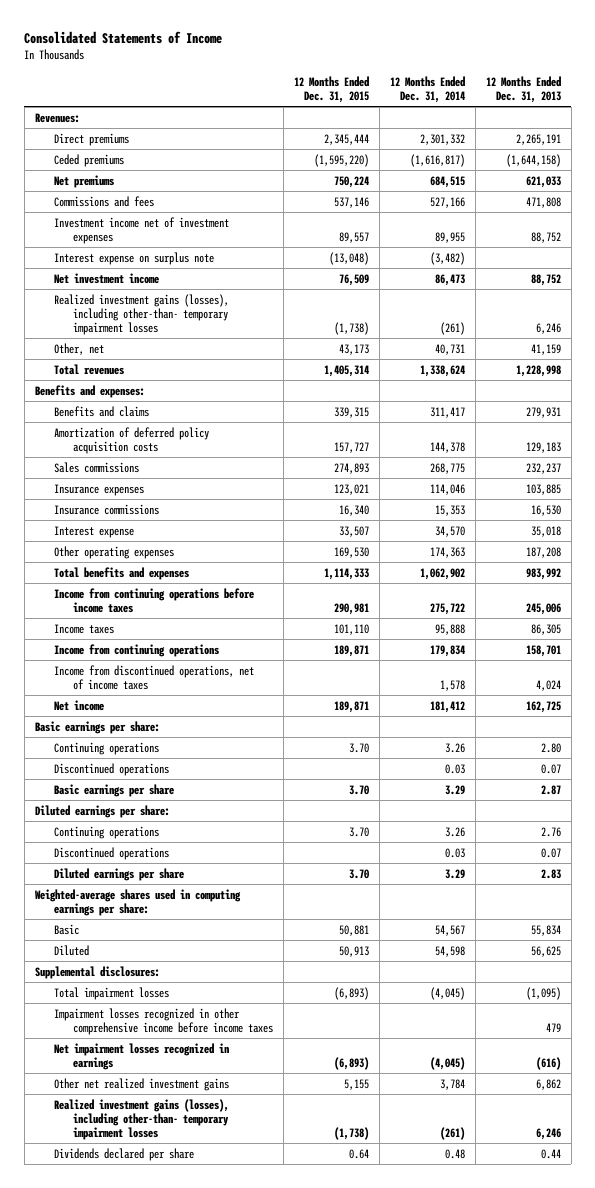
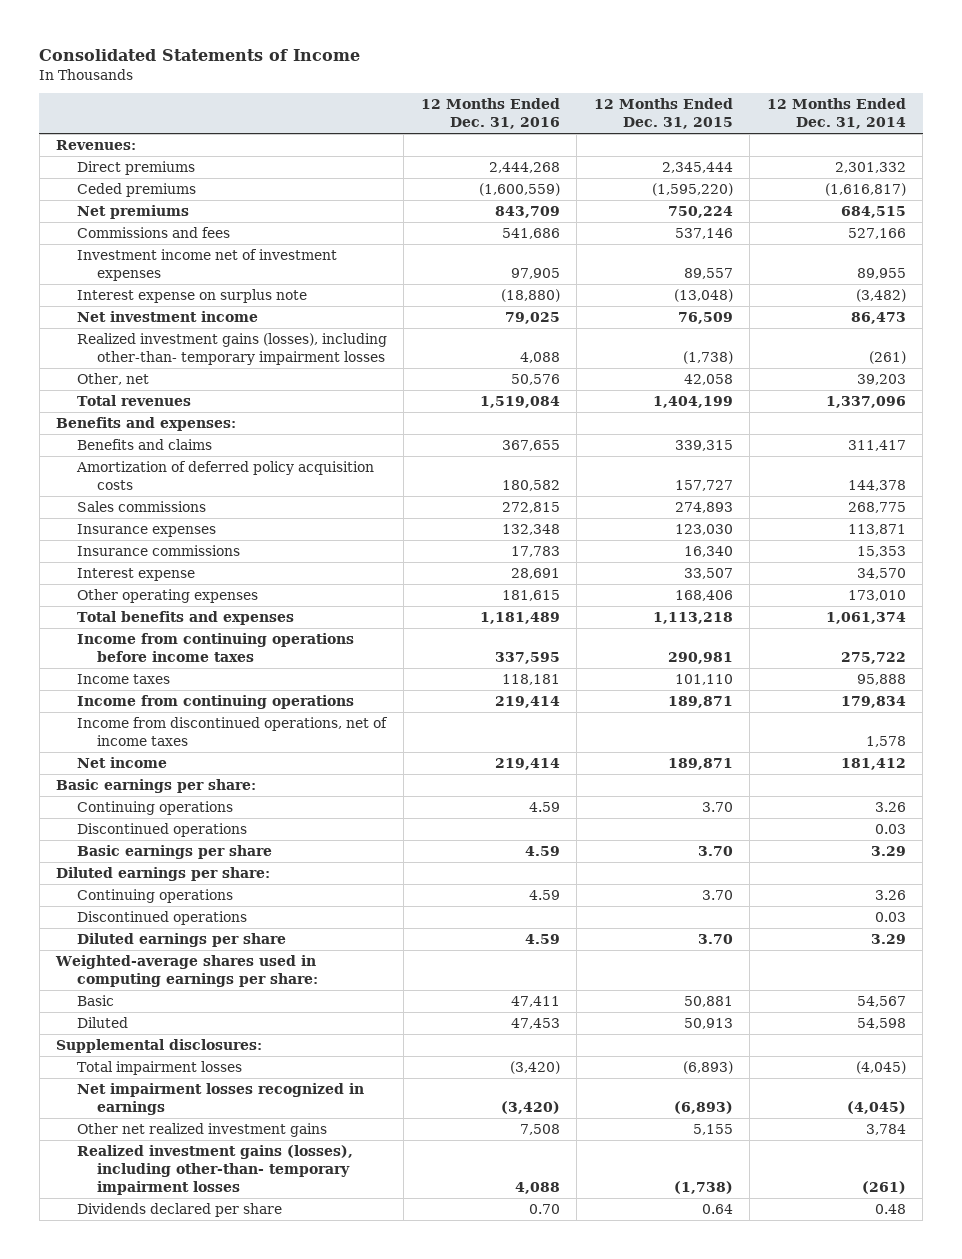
[485,76,561,103] 12 Months Ended Dec. 31, 2013 -> none
none -> [420,98,560,130] 12 Months Ended Dec. 31, 2016
[338,343,369,355] 43,173 -> [683,373,733,385] 42,058
[434,343,465,355] 40,731 -> [856,373,906,385] 39,203
[323,364,369,377] 1,405,314 -> [652,395,733,408] 1,404,199
[419,364,465,377] 1,338,624 -> [825,395,906,408] 1,337,096
[333,483,369,495] 123,021 -> [674,523,733,535] 123,030
[429,483,465,495] 114,046 -> [847,523,906,535] 113,871
[333,546,369,558] 169,530 -> [674,589,733,601] 168,406
[429,546,465,558] 174,363 -> [847,589,906,601] 173,010
[323,567,369,580] 1,114,333 -> [652,611,733,624] 1,113,218
[419,567,465,580] 1,062,902 -> [825,611,906,624] 1,061,374
[53,1007,273,1035] Impairment losses recognized in other comprehensive income before income taxes -> none

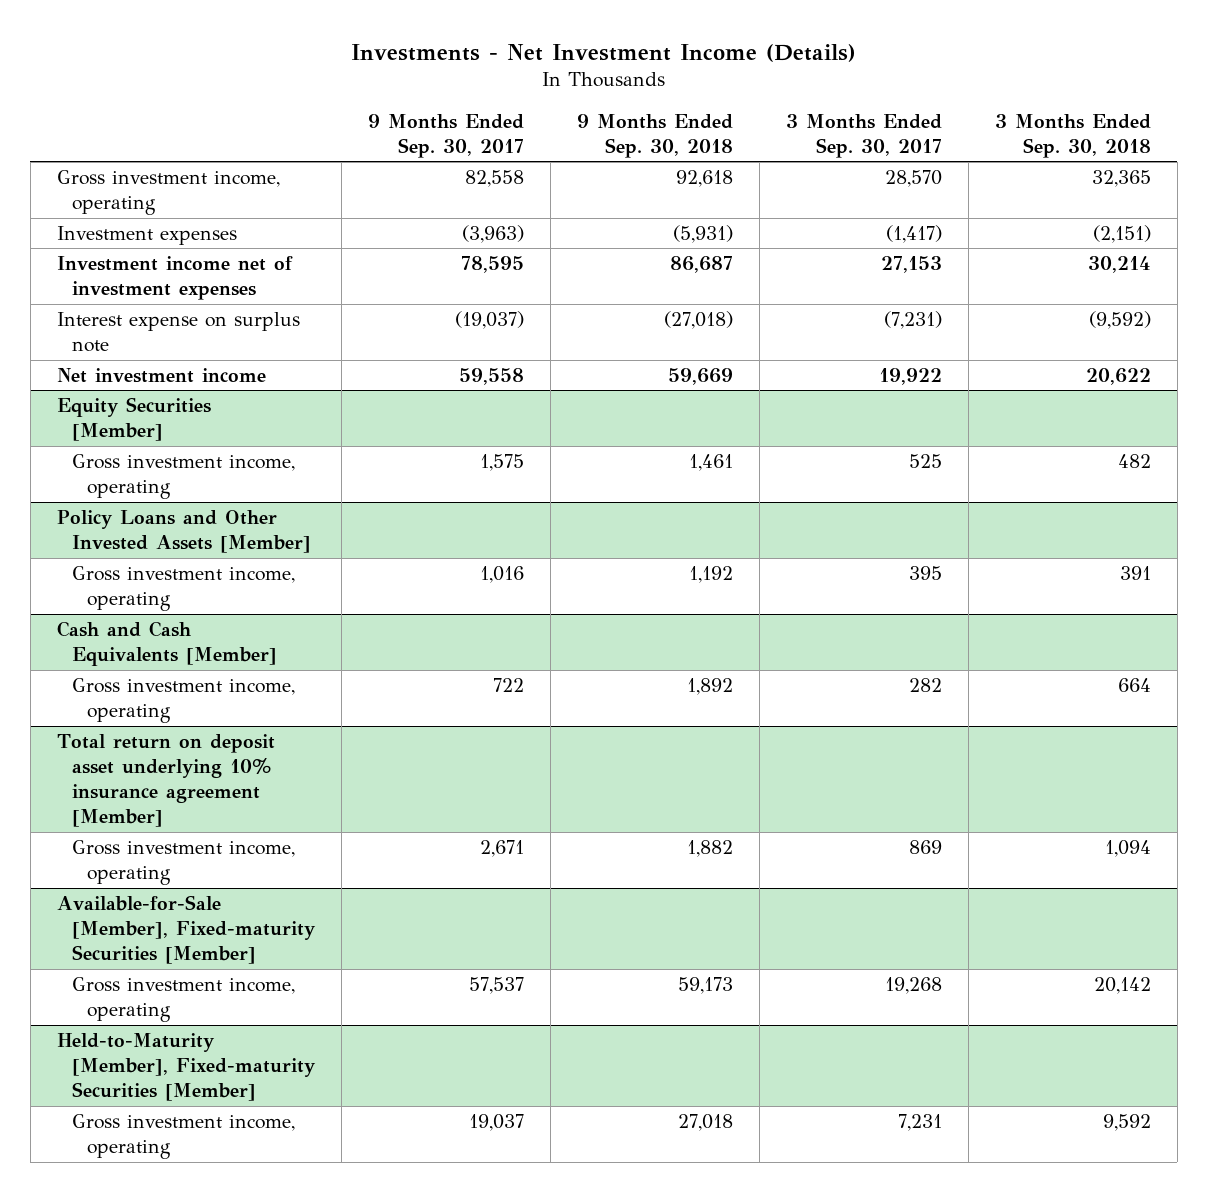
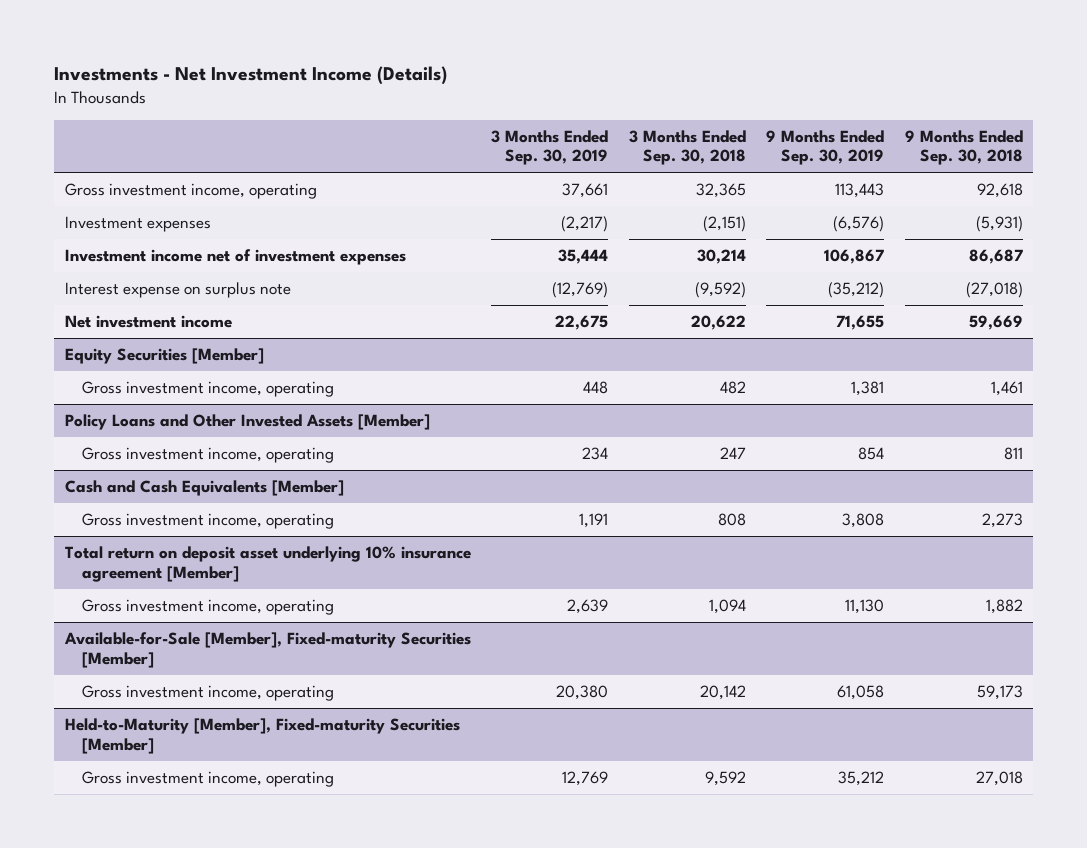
[367,113,524,158] 9 Months Ended Sep. 30, 2017 -> none
[785,113,942,158] 3 Months Ended Sep. 30, 2017 -> none
none -> [491,129,609,166] 3 Months Ended Sep. 30, 2019
none -> [766,129,885,166] 9 Months Ended Sep. 30, 2019
[688,565,733,583] 1,192 -> [1003,446,1023,460] 811
[1119,565,1151,580] 391 -> [719,446,746,459] 247
[686,677,733,695] 1,892 -> [981,512,1023,528] 2,273
[1117,677,1151,692] 664 -> [717,512,746,526] 808

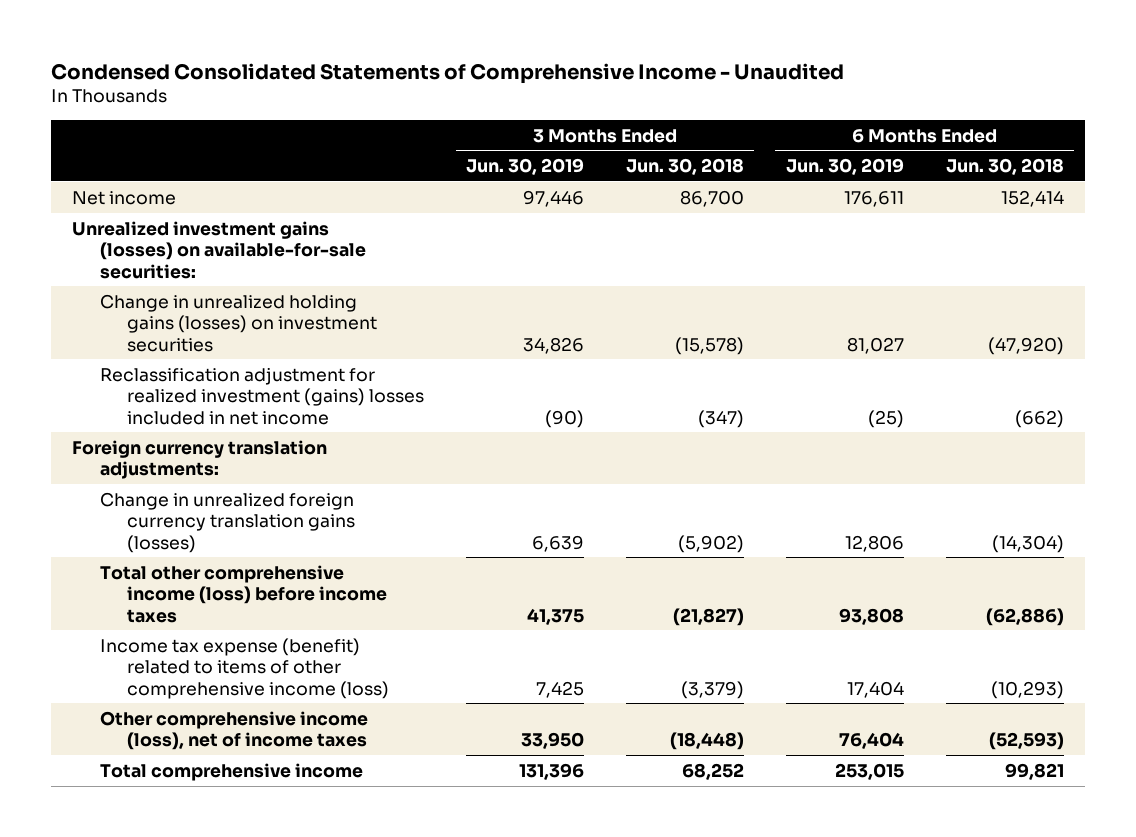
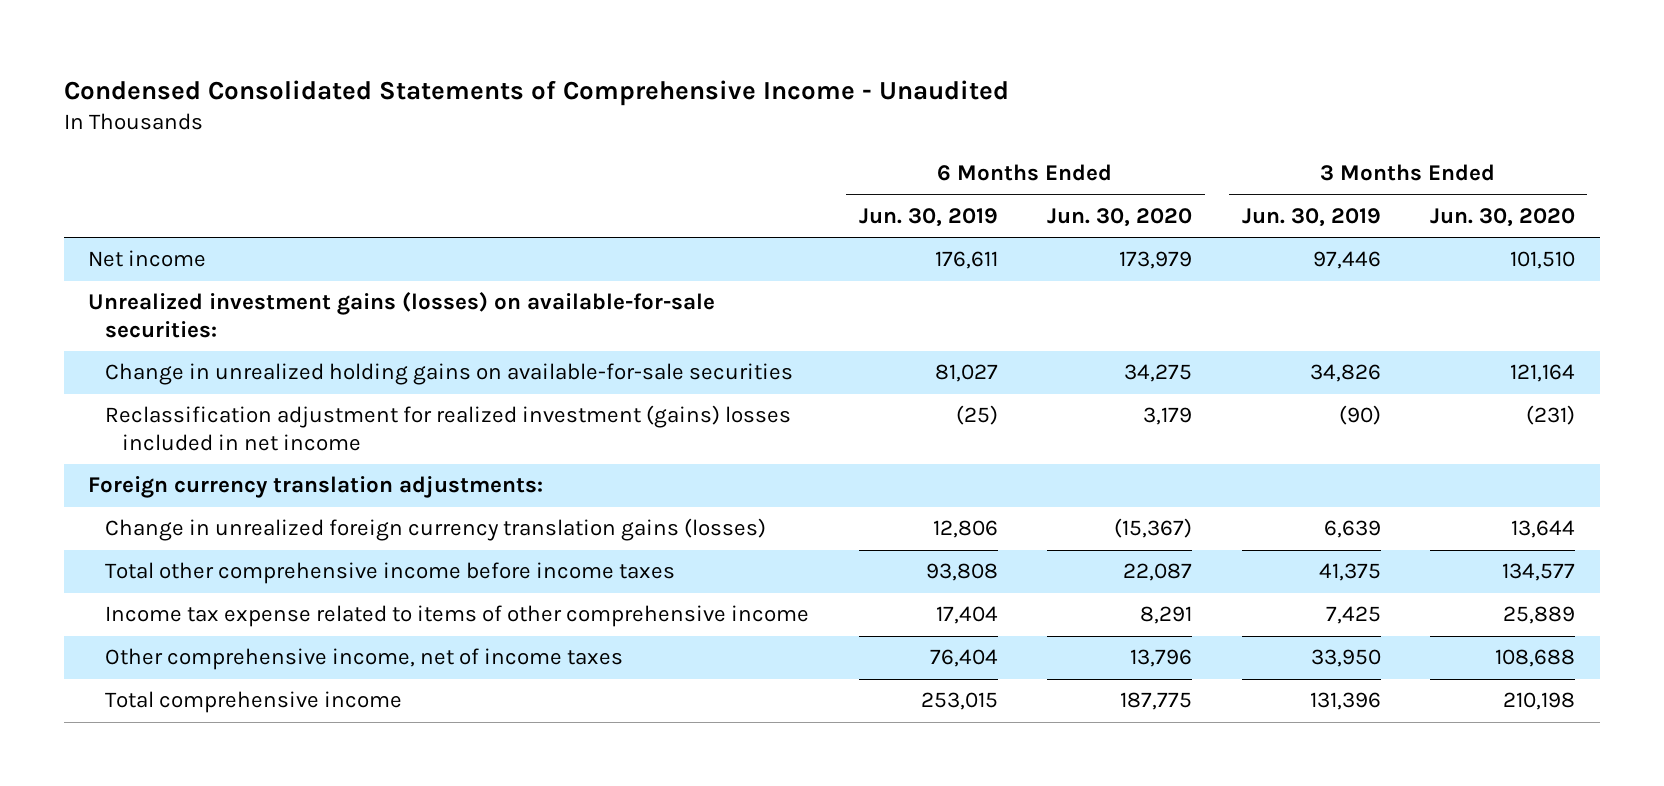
[625,158,744,176] Jun. 30, 2018 -> none
[945,158,1064,176] Jun. 30, 2018 -> none
none -> [1047,208,1193,228] Jun. 30, 2020
none -> [1430,208,1576,228] Jun. 30, 2020
[99,293,378,352] Change in unrealized holding gains (losses) on investment securities -> [105,363,794,386] Change in unrealized holding gains on available-for-sale securities
[99,564,388,623] Total other comprehensive income (loss) before income taxes -> [105,562,676,585] Total other comprehensive income before income taxes
[99,637,390,699] Income tax expense (benefit) related to items of other comprehensive income (loss) -> [105,605,810,628] Income tax expense related to items of other comprehensive income
[99,710,368,751] Other comprehensive income (loss), net of income taxes -> [105,648,624,671] Other comprehensive income, net of income taxes

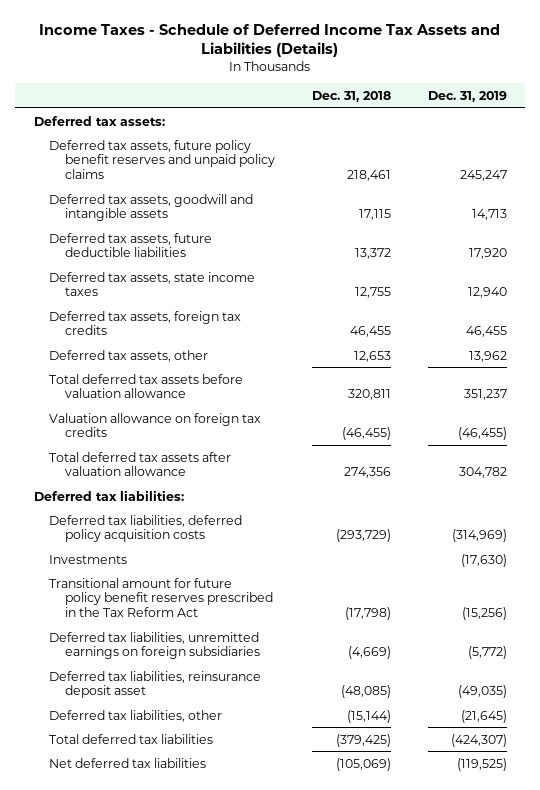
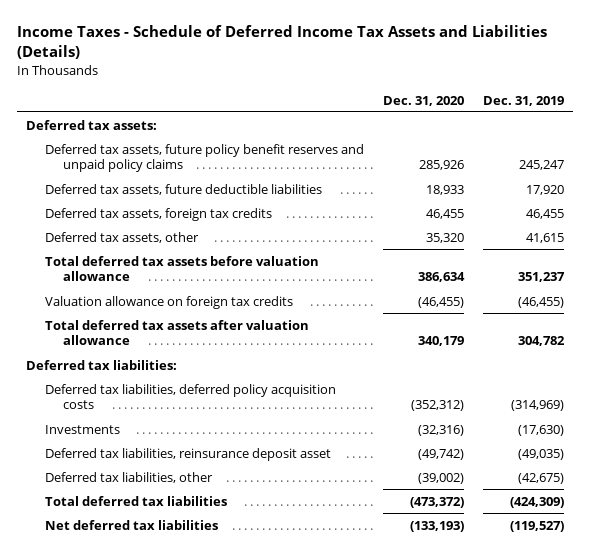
[311,90,391,102] Dec. 31, 2018 -> none
none -> [382,95,464,106] Dec. 31, 2020
[49,193,254,222] Deferred tax assets, goodwill and intangible assets -> none
[49,271,256,297] Deferred tax assets, state income taxes -> none
[468,350,507,362] 13,962 -> [525,232,564,243] 41,615
[49,577,273,617] Transitional amount for future policy benefit reserves prescribed in the Tax Reform Act -> none
[49,631,260,660] Deferred tax liabilities, unremitted earnings on foreign subsidiaries -> none
[460,709,507,723] (21,645) -> [517,472,564,484] (42,675)
[450,733,507,747] (424,307) -> [509,496,564,508] (424,309)
[456,757,507,771] (119,525) -> [509,520,564,532] (119,527)

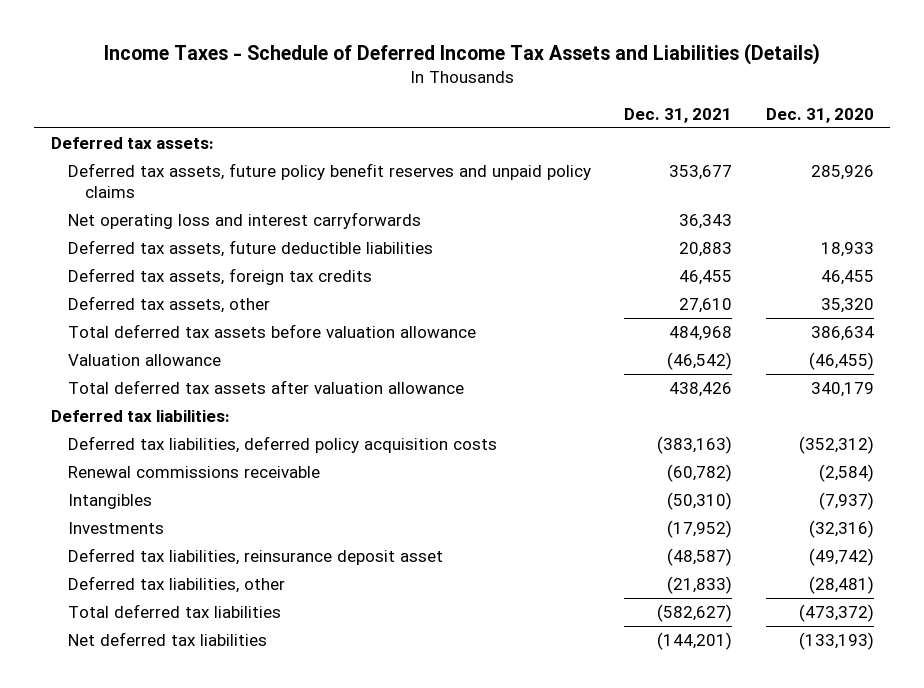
[482,95,564,106] Dec. 31, 2019 -> none
none -> [624,107,733,123] Dec. 31, 2021
none -> [67,211,421,229] Net operating loss and interest carryforwards
[44,295,293,309] Valuation allowance on foreign tax credits -> [67,353,221,366] Valuation allowance
none -> [67,465,320,478] Renewal commissions receivable
none -> [67,493,152,509] Intangibles
[417,472,464,484] (39,002) -> [808,575,874,594] (28,481)

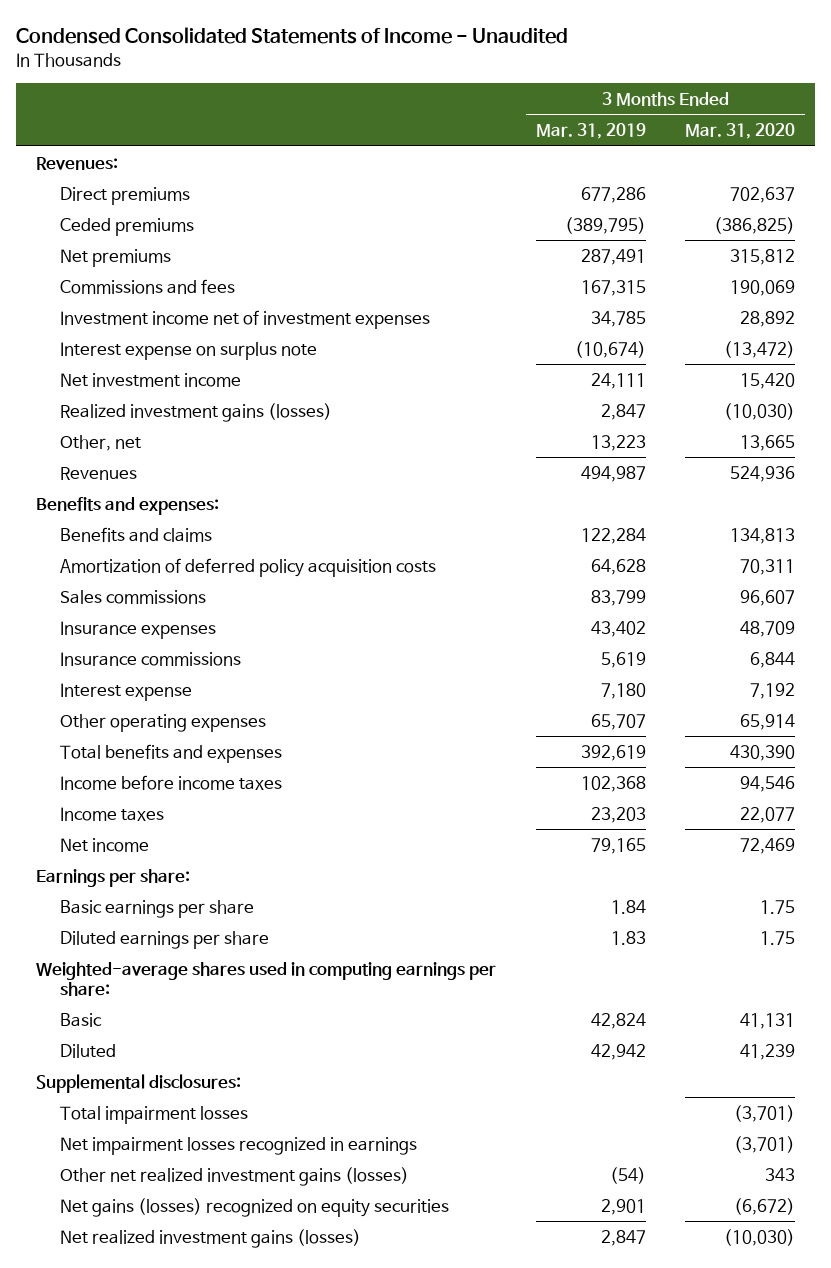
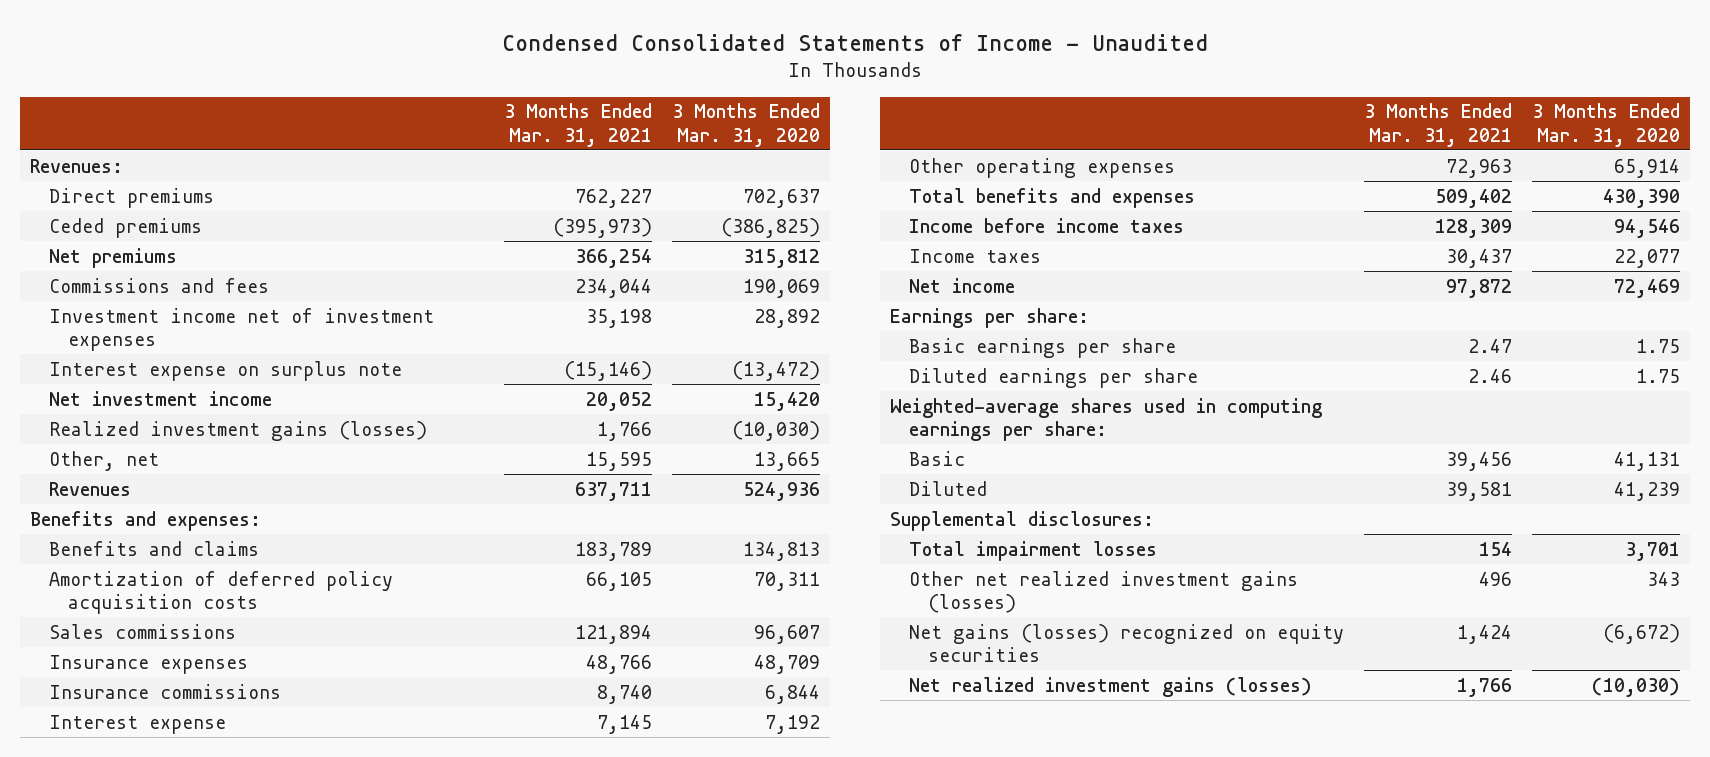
[535,123,646,140] Mar. 31, 2019 -> none
none -> [504,103,653,147] 3 Months Ended Mar. 31, 2021
[60,1136,418,1155] Net impairment losses recognized in earnings -> none
[734,1104,796,1122] (3,701) -> [1624,541,1680,561] 3,701

